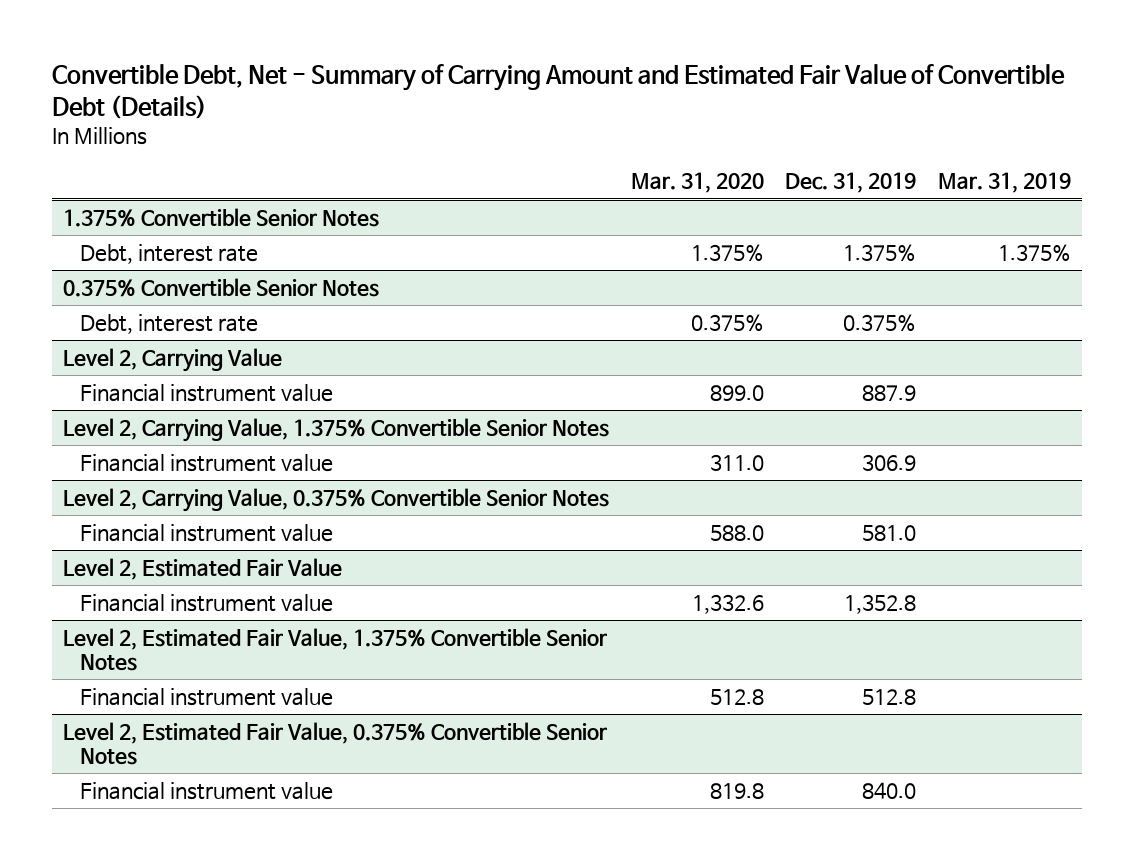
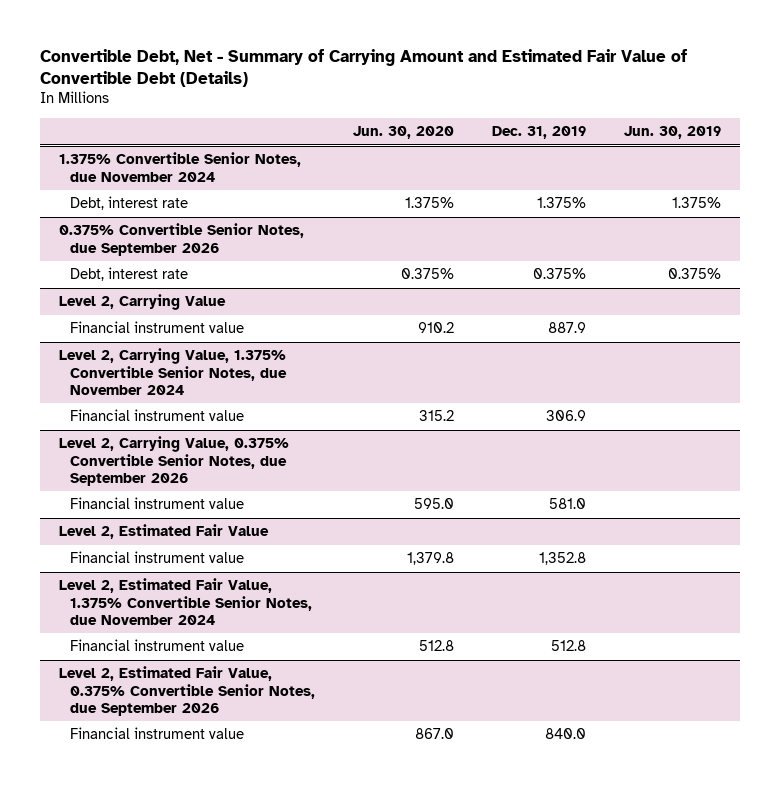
[630,172,764,194] Mar. 31, 2020 -> none
[938,172,1072,194] Mar. 31, 2019 -> none
none -> [352,126,454,140] Jun. 30, 2020
none -> [624,126,722,140] Jun. 30, 2019
[62,207,379,227] 1.375% Convertible Senior Notes -> [58,152,301,182] 1.375% Convertible Senior Notes, due November 2024
[62,277,379,297] 0.375% Convertible Senior Notes -> [58,223,304,256] 0.375% Convertible Senior Notes, due September 2026
[62,417,609,442] Level 2, Carrying Value, 1.375% Convertible Senior Notes -> [58,348,287,395] Level 2, Carrying Value, 1.375% Convertible Senior Notes, due November 2024
[62,487,609,512] Level 2, Carrying Value, 0.375% Convertible Senior Notes -> [58,436,289,486] Level 2, Carrying Value, 0.375% Convertible Senior Notes, due September 2026
[62,627,607,671] Level 2, Estimated Fair Value, 1.375% Convertible Senior Notes -> [58,578,312,625] Level 2, Estimated Fair Value, 1.375% Convertible Senior Notes, due November 2024
[62,721,607,765] Level 2, Estimated Fair Value, 0.375% Convertible Senior Notes -> [58,666,315,716] Level 2, Estimated Fair Value, 0.375% Convertible Senior Notes, due September 2026

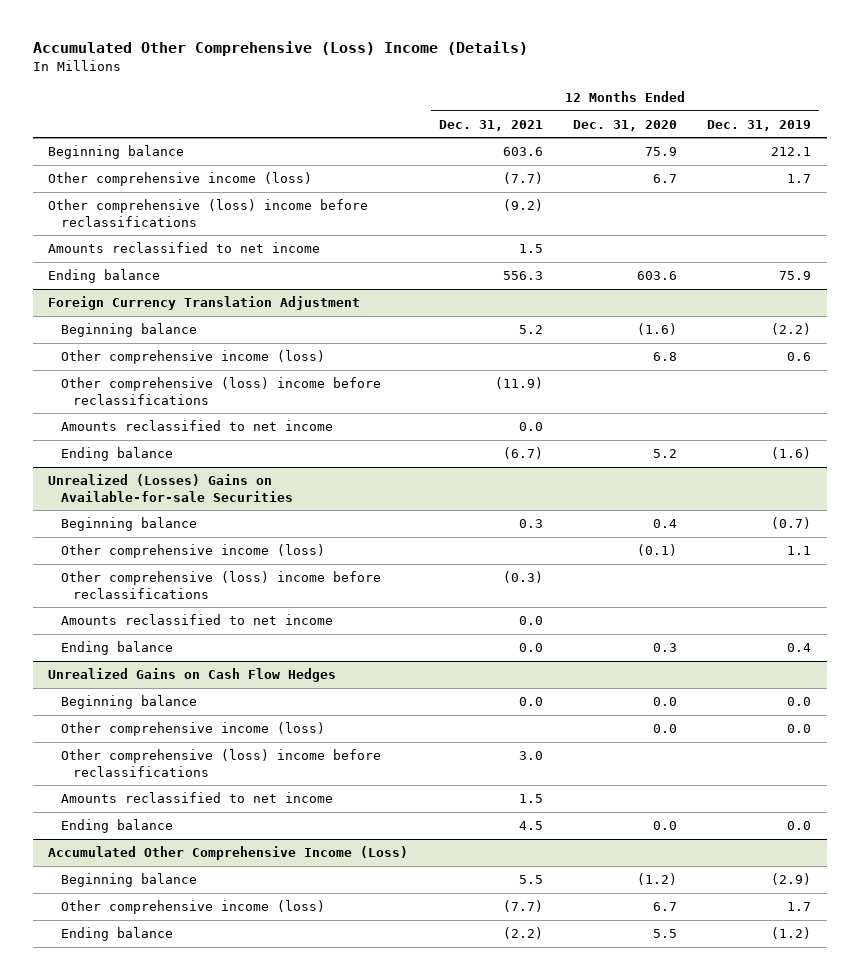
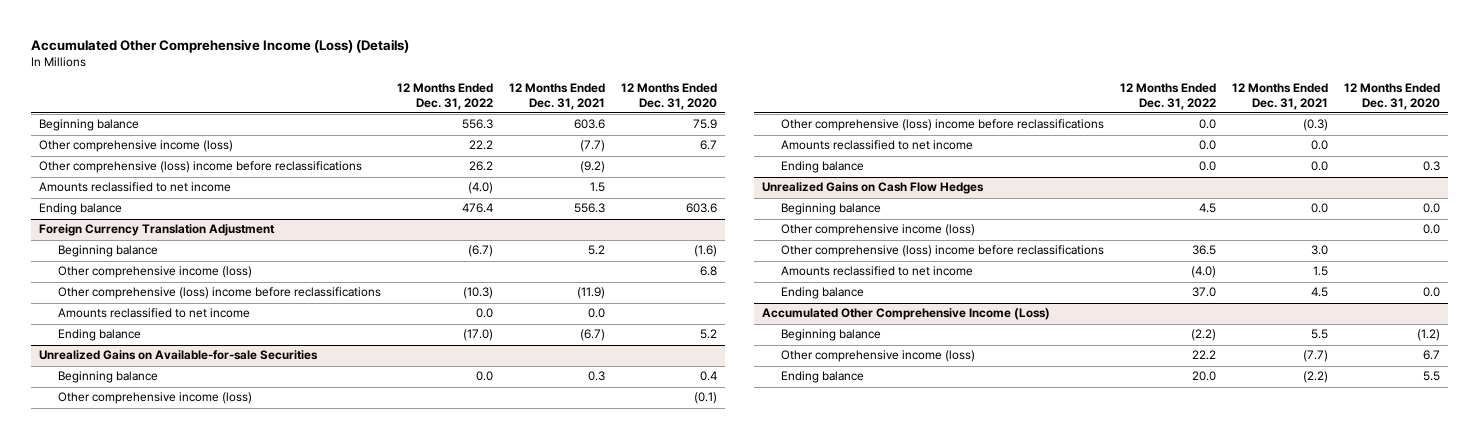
[33,41,529,57] Accumulated Other Comprehensive (Loss) Income (Details) -> [31,38,410,53] Accumulated Other Comprehensive Income (Loss) (Details)
[707,119,812,131] Dec. 31, 2019 -> none
none -> [396,82,493,110] 12 Months Ended Dec. 31, 2022
[48,474,293,502] Unrealized (Losses) Gains on Available-for-sale Securities -> [39,350,319,361] Unrealized Gains on Available-for-sale Securities

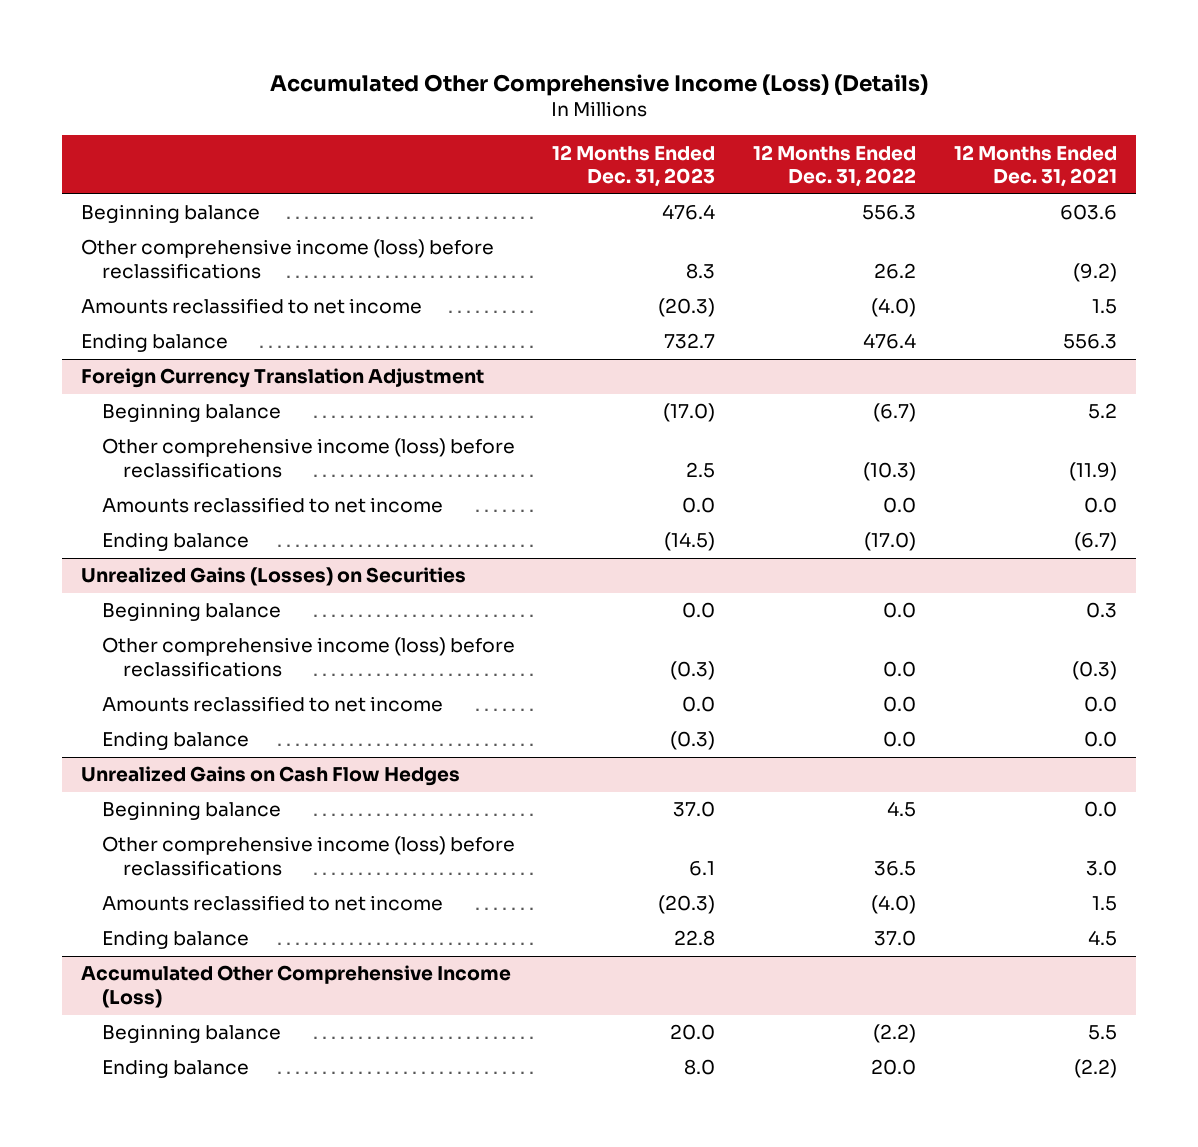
[620,82,717,110] 12 Months Ended Dec. 31, 2020 -> none
none -> [552,144,716,188] 12 Months Ended Dec. 31, 2023
[39,140,234,153] Other comprehensive income (loss) -> none
[39,161,363,174] Other comprehensive (loss) income before reclassifications -> [80,239,494,279] Other comprehensive income (loss) before reclassifications
[57,266,252,279] Other comprehensive income (loss) -> none
[57,287,381,300] Other comprehensive (loss) income before reclassifications -> [101,438,515,478] Other comprehensive income (loss) before reclassifications
[39,350,319,361] Unrealized Gains on Available-for-sale Securities -> [80,567,466,587] Unrealized Gains (Losses) on Securities
[57,392,252,405] Other comprehensive income (loss) -> none
[780,119,1104,132] Other comprehensive (loss) income before reclassifications -> [101,637,515,677] Other comprehensive income (loss) before reclassifications
[780,224,975,237] Other comprehensive income (loss) -> none
[780,245,1104,258] Other comprehensive (loss) income before reclassifications -> [101,836,515,876] Other comprehensive income (loss) before reclassifications
[780,350,975,363] Other comprehensive income (loss) -> none

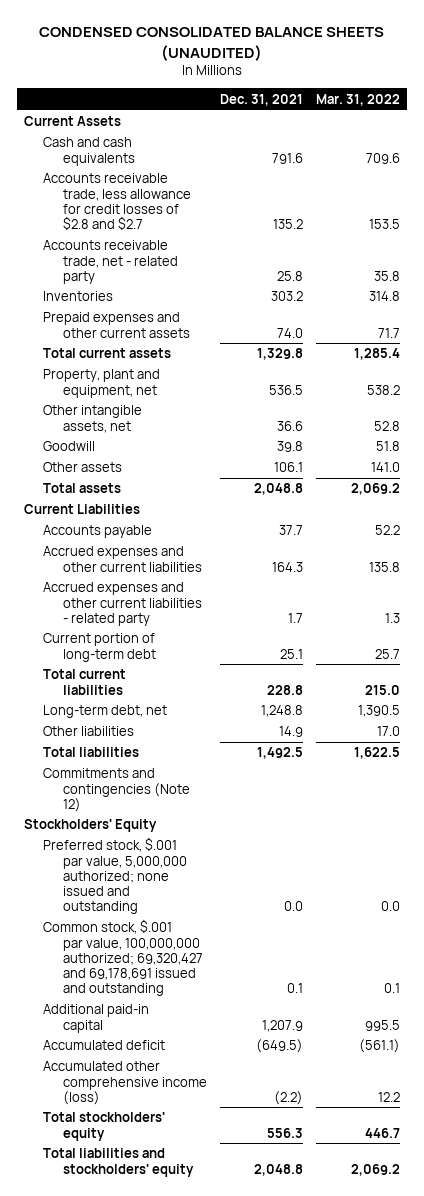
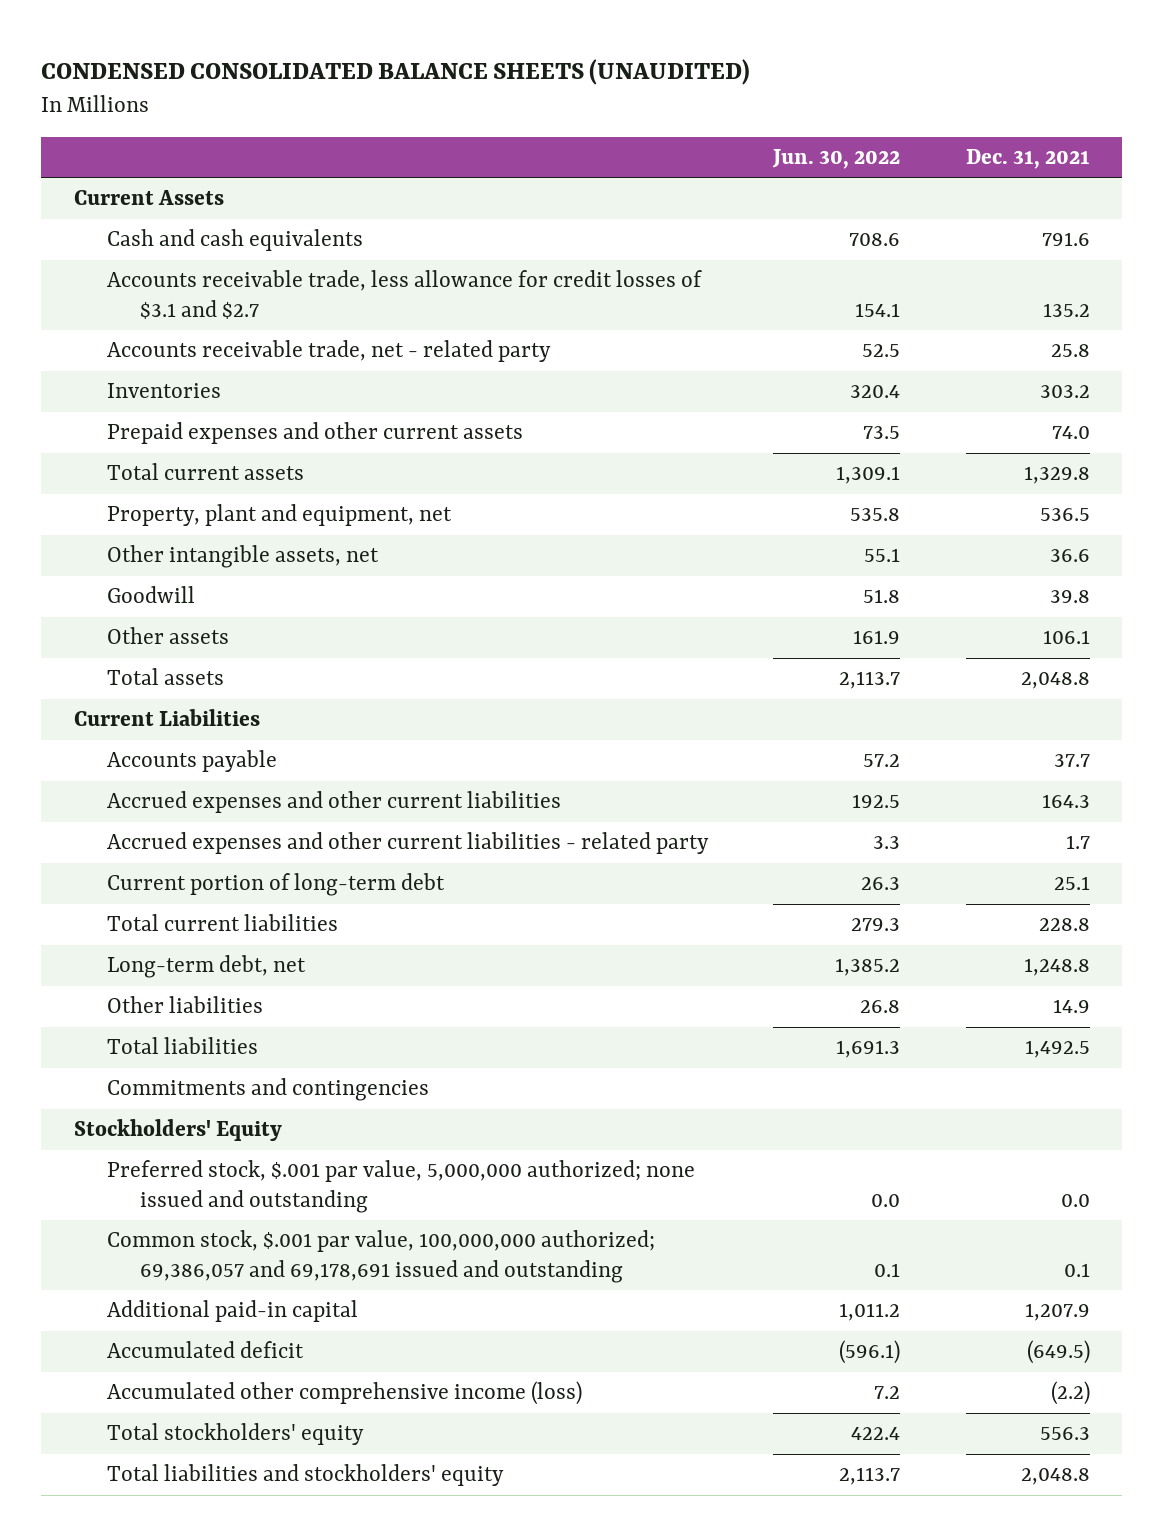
[316,93,401,106] Mar. 31, 2022 -> none
none -> [772,148,901,169] Jun. 30, 2022
[43,173,192,230] Accounts receivable trade, less allowance for credit losses of $2.8 and $2.7 -> [106,270,702,319] Accounts receivable trade, less allowance for credit losses of $3.1 and $2.7
[43,768,191,812] Commitments and contingencies (Note 12) -> [106,1078,429,1102] Commitments and contingencies
[43,919,204,996] Common stock, $.001 par value, 100,000,000 authorized; 69,320,427 and 69,178,691 issued and outstanding -> [106,1230,655,1283] Common stock, $.001 par value, 100,000,000 authorized; 69,386,057 and 69,178,691 issued and outstanding

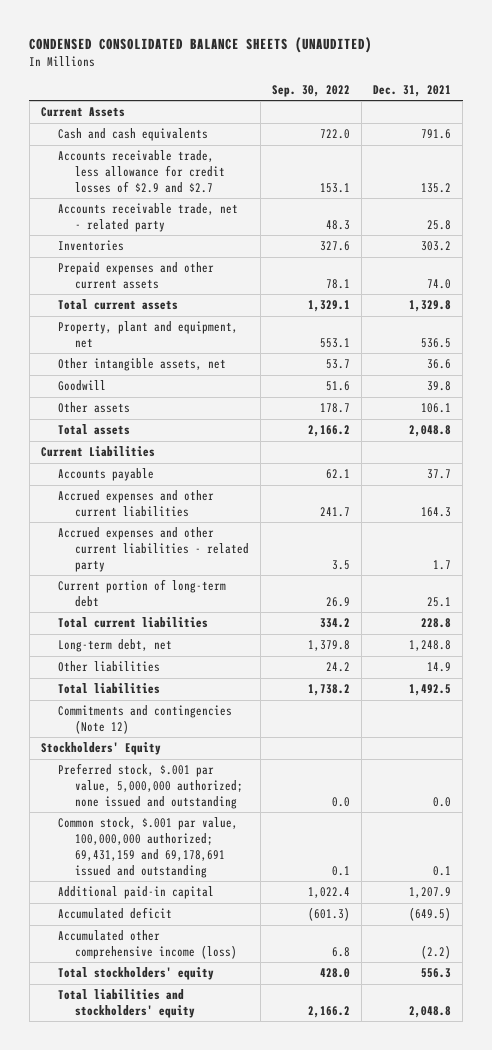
[772,148,901,169] Jun. 30, 2022 -> none
none -> [271,85,350,98] Sep. 30, 2022
[106,270,702,319] Accounts receivable trade, less allowance for credit losses of $3.1 and $2.7 -> [57,150,225,193] Accounts receivable trade, less allowance for credit losses of $2.9 and $2.7
[106,1078,429,1102] Commitments and contingencies -> [57,705,232,734] Commitments and contingencies (Note 12)
[106,1230,655,1283] Common stock, $.001 par value, 100,000,000 authorized; 69,386,057 and 69,178,691 issued and outstanding -> [57,817,238,878] Common stock, $.001 par value, 100,000,000 authorized; 69,431,159 and 69,178,691 issued and outstanding

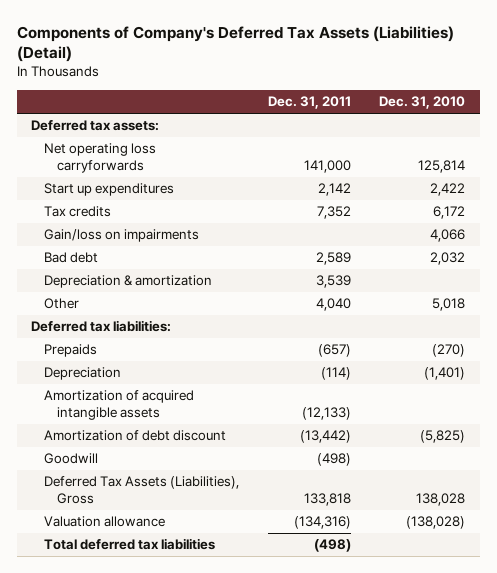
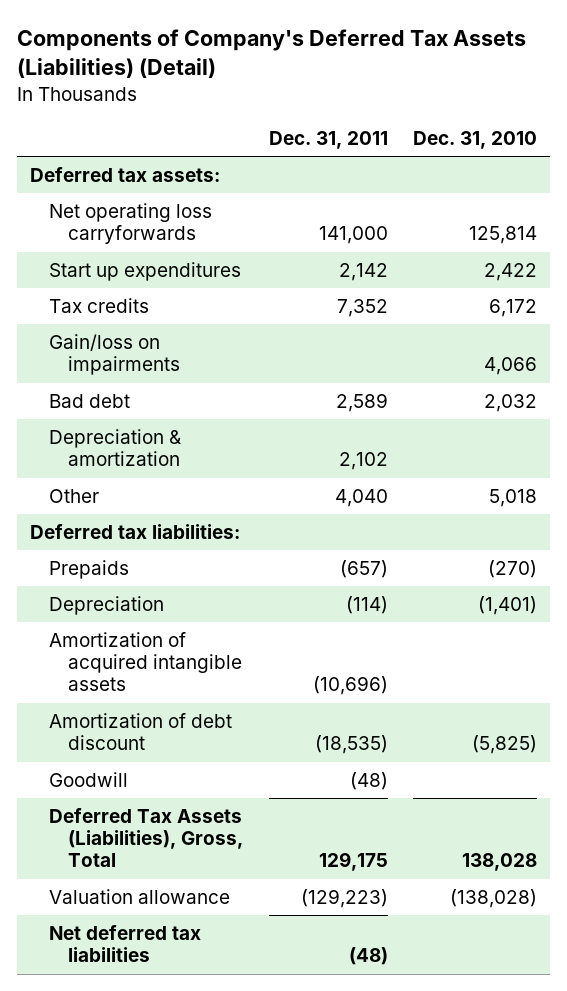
[315,275,351,289] 3,539 -> [338,452,388,471] 2,102
[301,406,351,420] (12,133) -> [312,676,388,696] (10,696)
[299,430,351,444] (13,442) -> [314,735,388,755] (18,535)
[316,453,351,467] (498) -> [349,772,388,791] (48)
[44,476,240,504] Deferred Tax Assets (Liabilities), Gross -> [49,808,244,868] Deferred Tax Assets (Liabilities), Gross, Total
[303,492,351,506] 133,818 -> [318,852,388,872] 129,175
[293,516,351,530] (134,316) -> [300,889,388,909] (129,223)
[44,538,216,551] Total deferred tax liabilities -> [49,925,202,963] Net deferred tax liabilities
[313,539,351,553] (498) -> [348,947,388,966] (48)

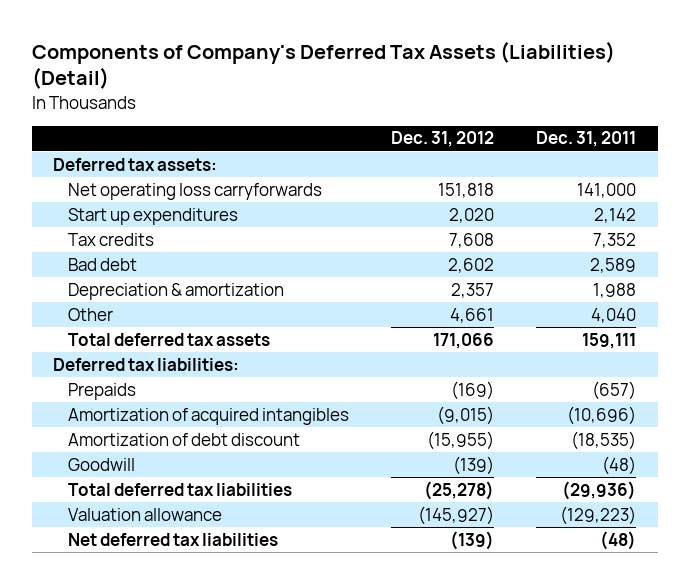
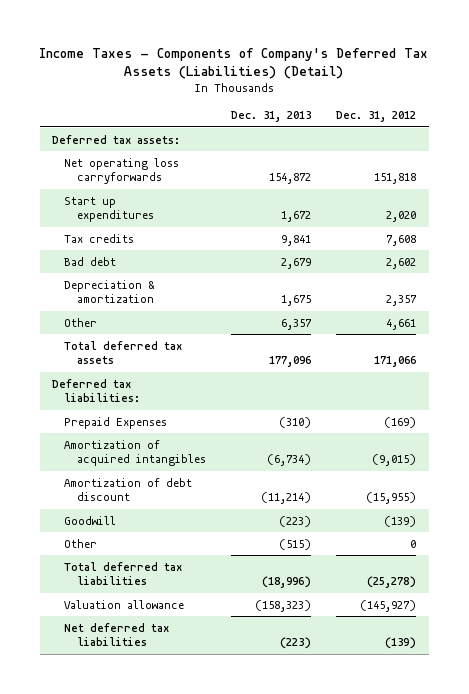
[31,40,615,90] Components of Company's Deferred Tax Assets (Liabilities) (Detail) -> [39,47,429,79] Income Taxes - Components of Company's Deferred Tax Assets (Liabilities) (Detail)
[536,131,637,148] Dec. 31, 2011 -> none
none -> [230,110,311,122] Dec. 31, 2013
[67,382,136,400] Prepaids -> [64,416,168,429] Prepaid Expenses
none -> [64,538,98,548] Other

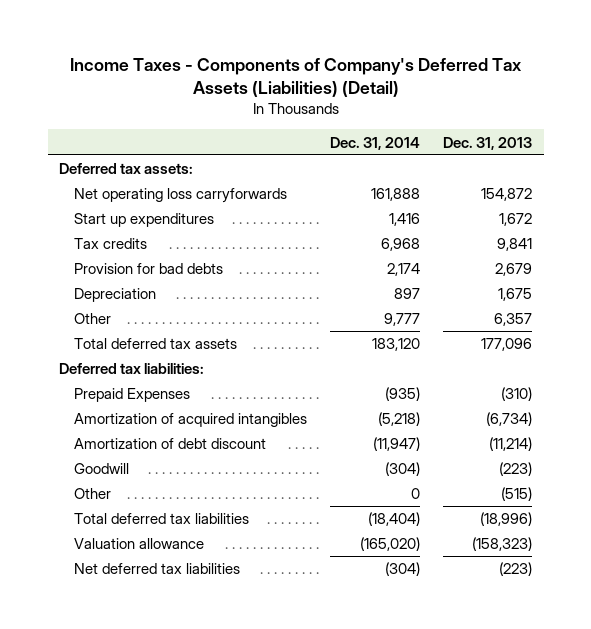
[336,110,417,122] Dec. 31, 2012 -> none
none -> [330,136,421,150] Dec. 31, 2014
[64,256,117,266] Bad debt -> [74,263,224,275] Provision for bad debts
[64,279,156,303] Depreciation & amortization -> [74,288,157,303] Depreciation

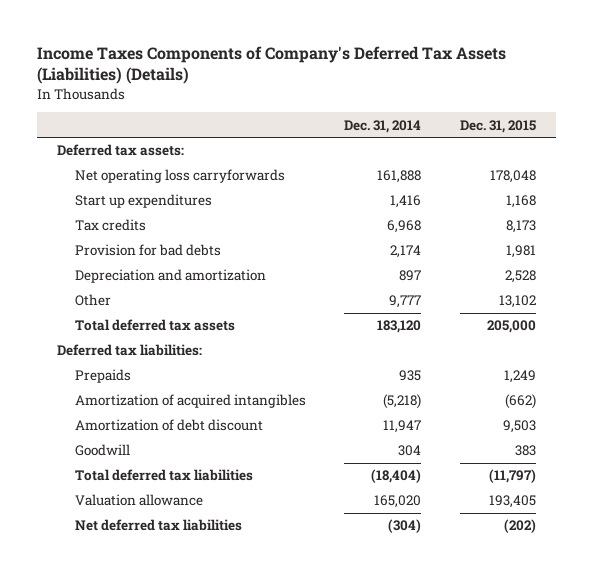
[69,57,522,98] Income Taxes - Components of Company's Deferred Tax Assets (Liabilities) (Detail) -> [37,45,507,85] Income Taxes Components of Company's Deferred Tax Assets (Liabilities) (Details)
[443,136,533,150] Dec. 31, 2013 -> none
none -> [460,119,537,133] Dec. 31, 2015
[74,288,157,303] Depreciation -> [74,269,266,284] Depreciation and amortization
[74,388,191,403] Prepaid Expenses -> [74,369,131,384] Prepaids
[385,387,421,402] (935) -> [399,370,422,382] 935
[74,488,112,500] Other -> none
[373,437,421,452] (11,947) -> [383,420,422,434] 11,947
[385,462,421,477] (304) -> [398,445,422,457] 304
[360,537,421,552] (165,020) -> [374,495,422,509] 165,020

